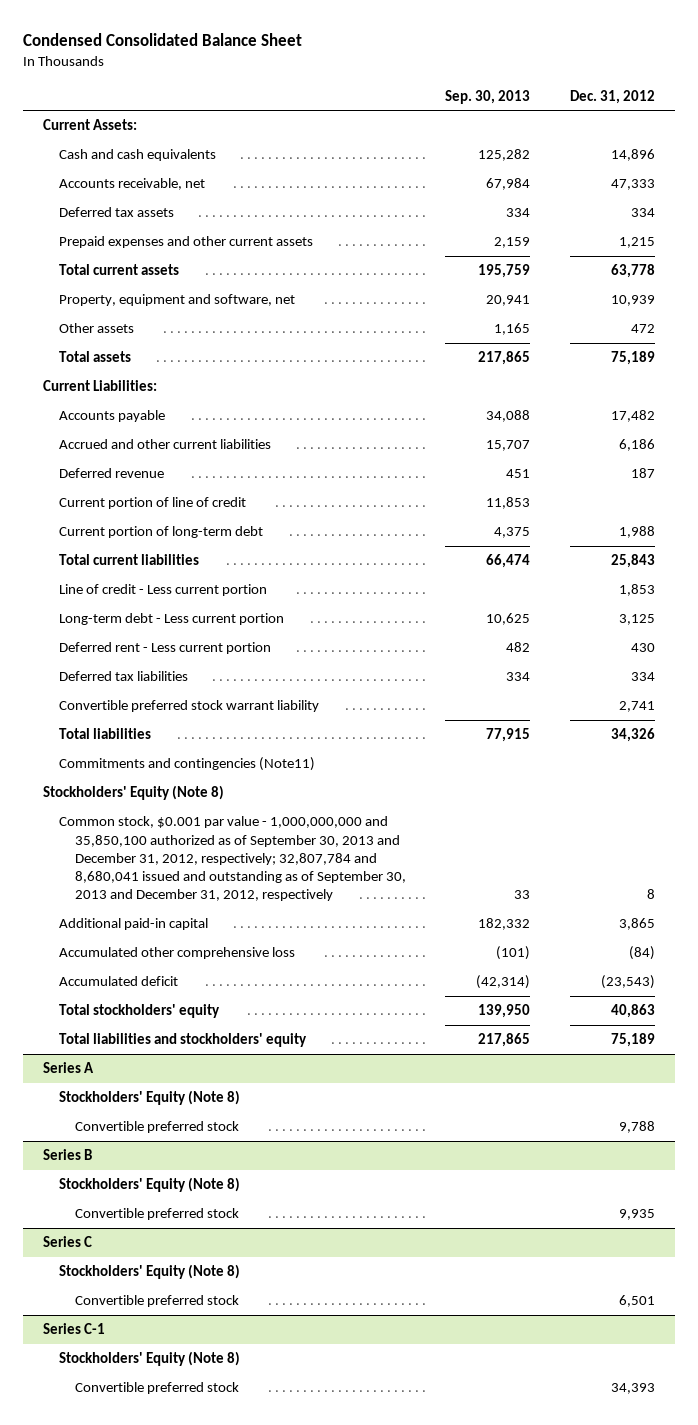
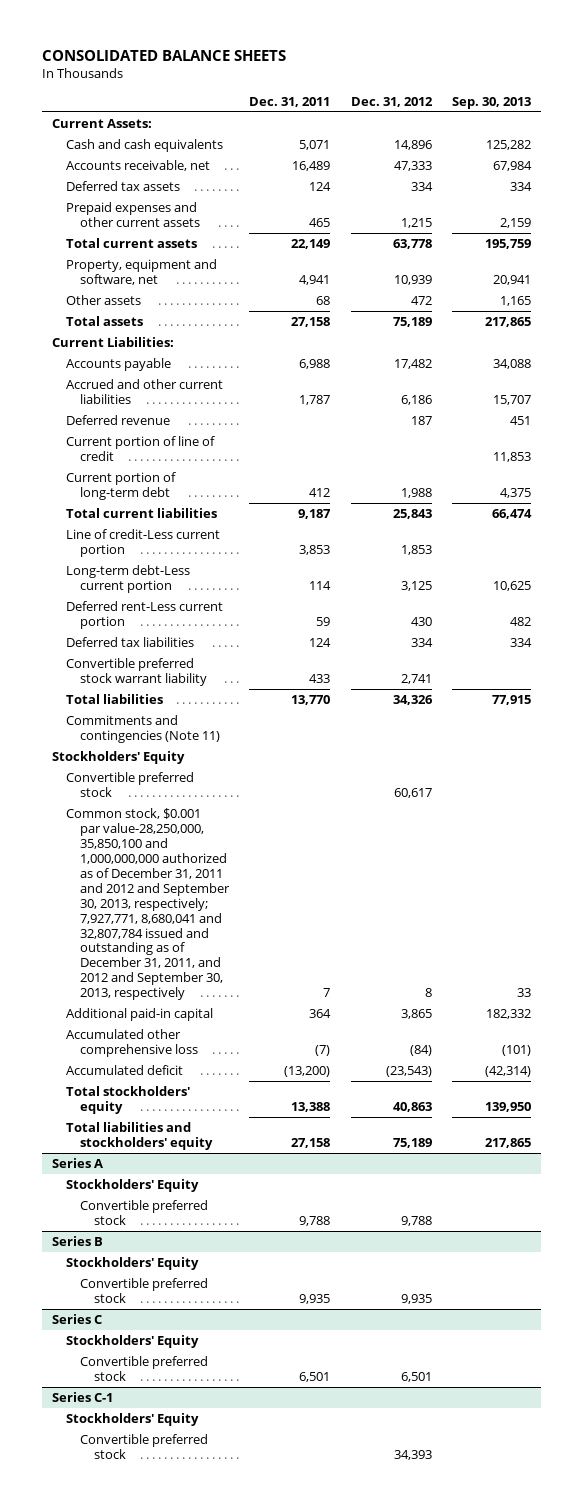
[23,33,303,47] Condensed Consolidated Balance Sheet -> [41,50,286,62] CONSOLIDATED BALANCE SHEETS
none -> [249,96,331,107] Dec. 31, 2011
[58,584,267,597] Line of credit - Less current portion -> [66,529,221,557] Line of credit-Less current portion
[58,613,284,626] Long-term debt - Less current portion -> [66,565,191,593] Long-term debt-Less current portion
[58,642,271,655] Deferred rent - Less current portion -> [66,601,224,629] Deferred rent-Less current portion
[58,757,315,772] Commitments and contingencies (Note11) -> [66,715,221,743] Commitments and contingencies (Note 11)
[42,785,224,801] Stockholders' Equity (Note 8) -> [52,751,186,765] Stockholders' Equity
none -> [66,772,195,797] Convertible preferred stock
[58,816,406,901] Common stock, $0.001 par value - 1,000,000,000 and 35,850,100 authorized as of September 30, 2013 and December 31, 2012, respectively; 32,807,784 and 8,680,041 issued and outstanding as of September 30, 2013 and December 31, 2012, respectively -> [66,808,231,1001] Common stock, $0.001 par value-28,250,000, 35,850,100 and 1,000,000,000 authorized as of December 31, 2011 and 2012 and September 30, 2013, respectively; 7,927,771, 8,680,041 and 32,807,784 issued and outstanding as of December 31, 2011, and 2012 and September 30, 2013, respectively
[58,1090,240,1106] Stockholders' Equity (Note 8) -> [66,1179,200,1193] Stockholders' Equity
[58,1177,240,1193] Stockholders' Equity (Note 8) -> [66,1257,200,1271] Stockholders' Equity
[58,1264,240,1280] Stockholders' Equity (Note 8) -> [66,1335,200,1349] Stockholders' Equity
[58,1351,240,1367] Stockholders' Equity (Note 8) -> [66,1413,200,1427] Stockholders' Equity

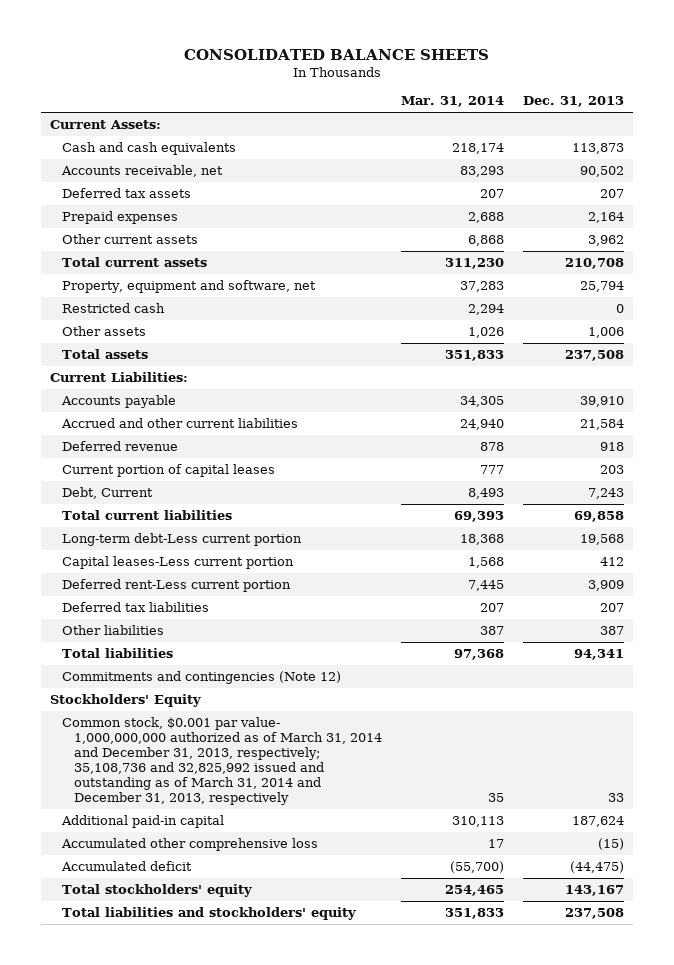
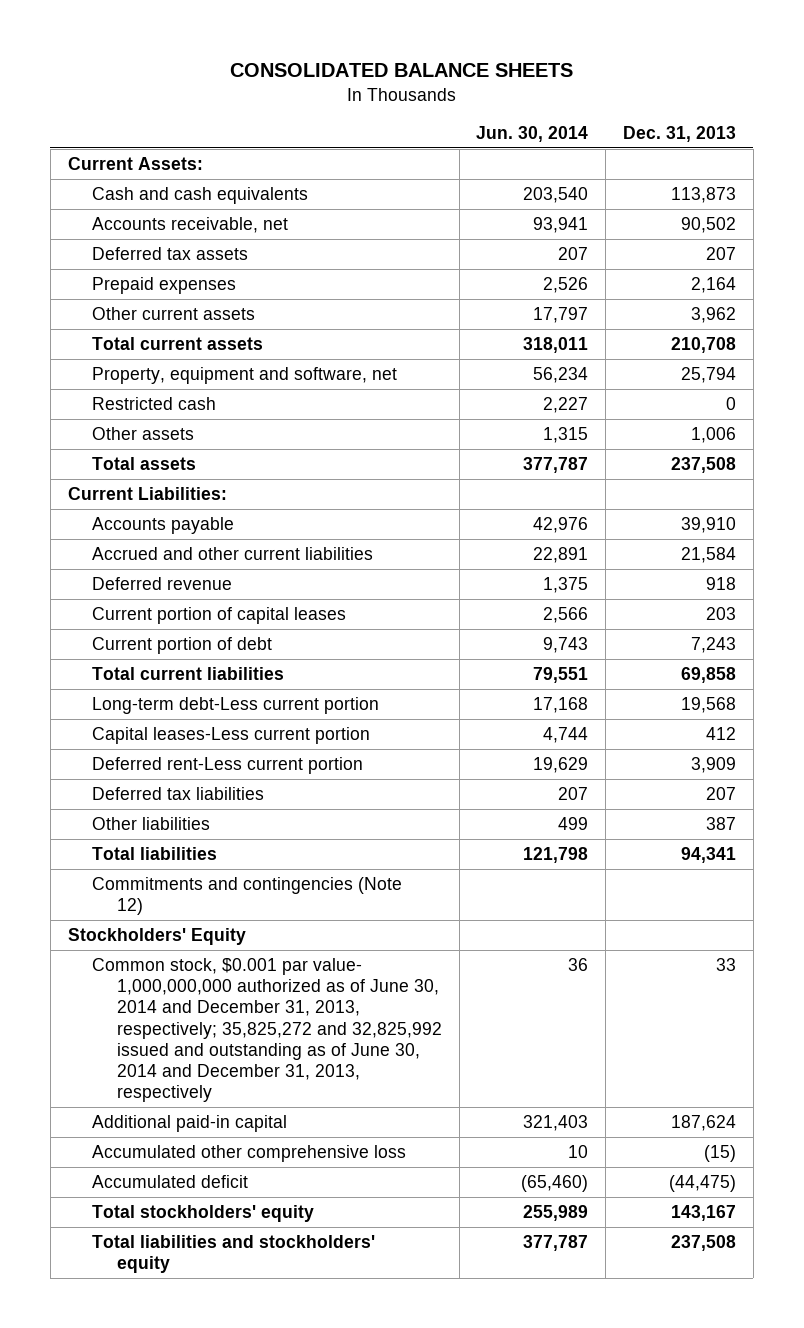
[400,96,504,108] Mar. 31, 2014 -> none
none -> [476,125,589,142] Jun. 30, 2014
[62,486,154,499] Debt, Current -> [92,637,273,655] Current portion of debt
[62,716,382,805] Common stock, $0.001 par value- 1,000,000,000 authorized as of March 31, 2014 and December 31, 2013, respectively; 35,108,736 and 32,825,992 issued and outstanding as of March 31, 2014 and December 31, 2013, respectively -> [92,958,442,1103] Common stock, $0.001 par value- 1,000,000,000 authorized as of June 30, 2014 and December 31, 2013, respectively; 35,825,272 and 32,825,992 issued and outstanding as of June 30, 2014 and December 31, 2013, respectively

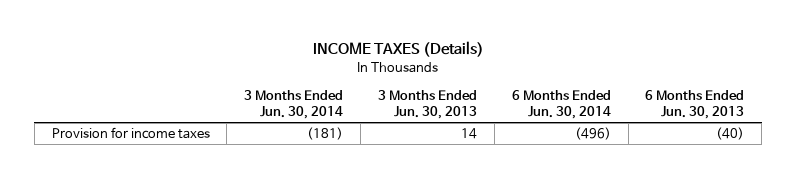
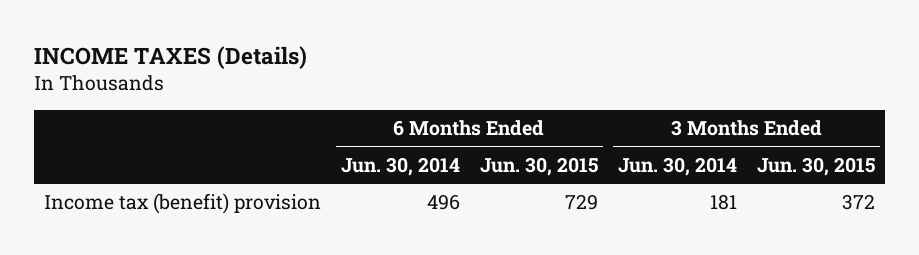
[377,89,477,120] 3 Months Ended Jun. 30, 2013 -> none
[645,89,745,120] 6 Months Ended Jun. 30, 2013 -> none
none -> [480,156,599,176] Jun. 30, 2015
none -> [757,156,876,176] Jun. 30, 2015
[51,127,210,140] Provision for income taxes -> [43,193,321,215] Income tax (benefit) provision
[307,127,344,141] (181) -> [710,194,738,211] 181
[574,127,611,141] (496) -> [426,194,460,211] 496

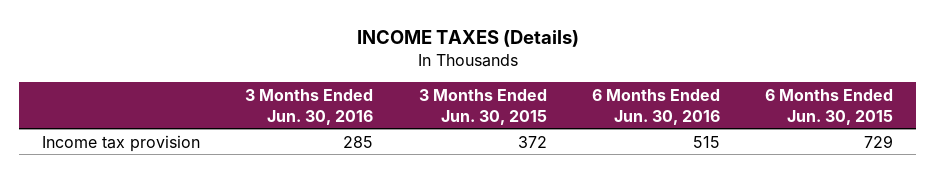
[340,156,460,176] Jun. 30, 2014 -> none
[618,156,738,176] Jun. 30, 2014 -> none
none -> [245,88,374,125] 3 Months Ended Jun. 30, 2016
none -> [591,88,720,125] 6 Months Ended Jun. 30, 2016
[43,193,321,215] Income tax (benefit) provision -> [42,134,201,152] Income tax provision

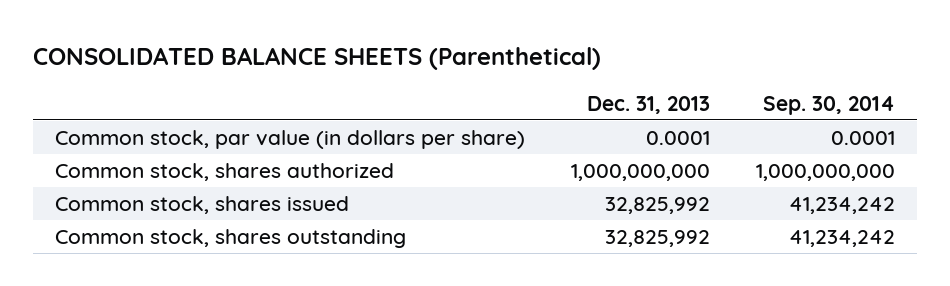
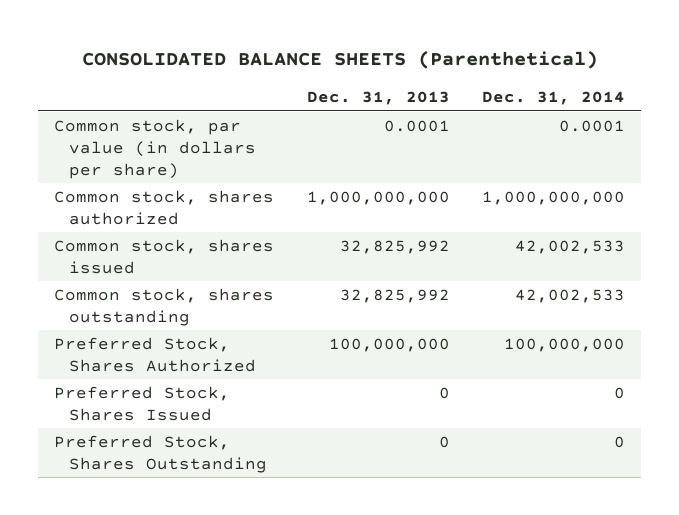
[762,95,895,115] Sep. 30, 2014 -> none
none -> [481,91,625,106] Dec. 31, 2014
none -> [54,336,256,372] Preferred Stock, Shares Authorized
none -> [54,385,231,421] Preferred Stock, Shares Issued
none -> [54,434,267,473] Preferred Stock, Shares Outstanding

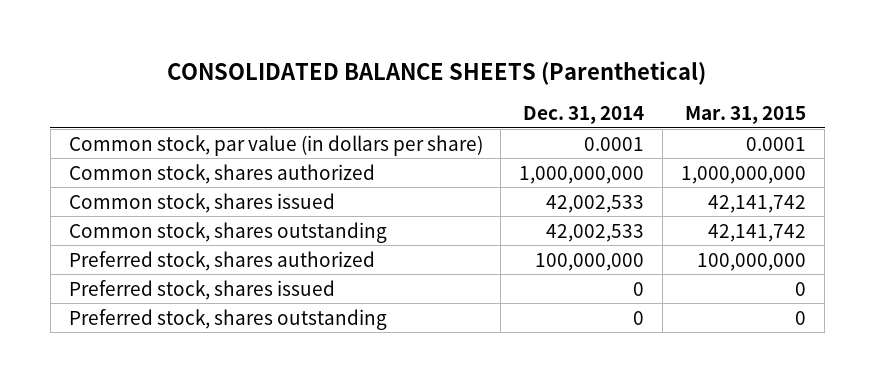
[306,91,450,106] Dec. 31, 2013 -> none
none -> [685,106,807,125] Mar. 31, 2015
[54,336,256,372] Preferred Stock, Shares Authorized -> [68,250,375,271] Preferred stock, shares authorized
[54,385,231,421] Preferred Stock, Shares Issued -> [68,279,335,300] Preferred stock, shares issued
[54,434,267,473] Preferred Stock, Shares Outstanding -> [68,308,387,330] Preferred stock, shares outstanding

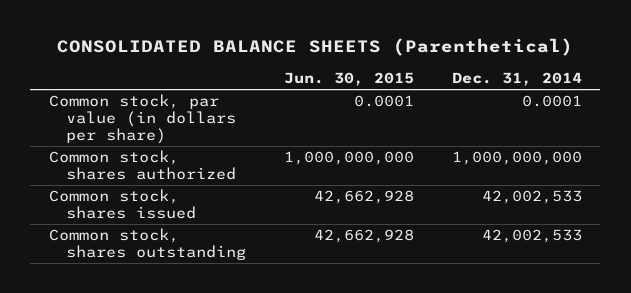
[685,106,807,125] Mar. 31, 2015 -> none
none -> [283,72,414,87] Jun. 30, 2015
[68,250,375,271] Preferred stock, shares authorized -> none
[68,279,335,300] Preferred stock, shares issued -> none
[68,308,387,330] Preferred stock, shares outstanding -> none

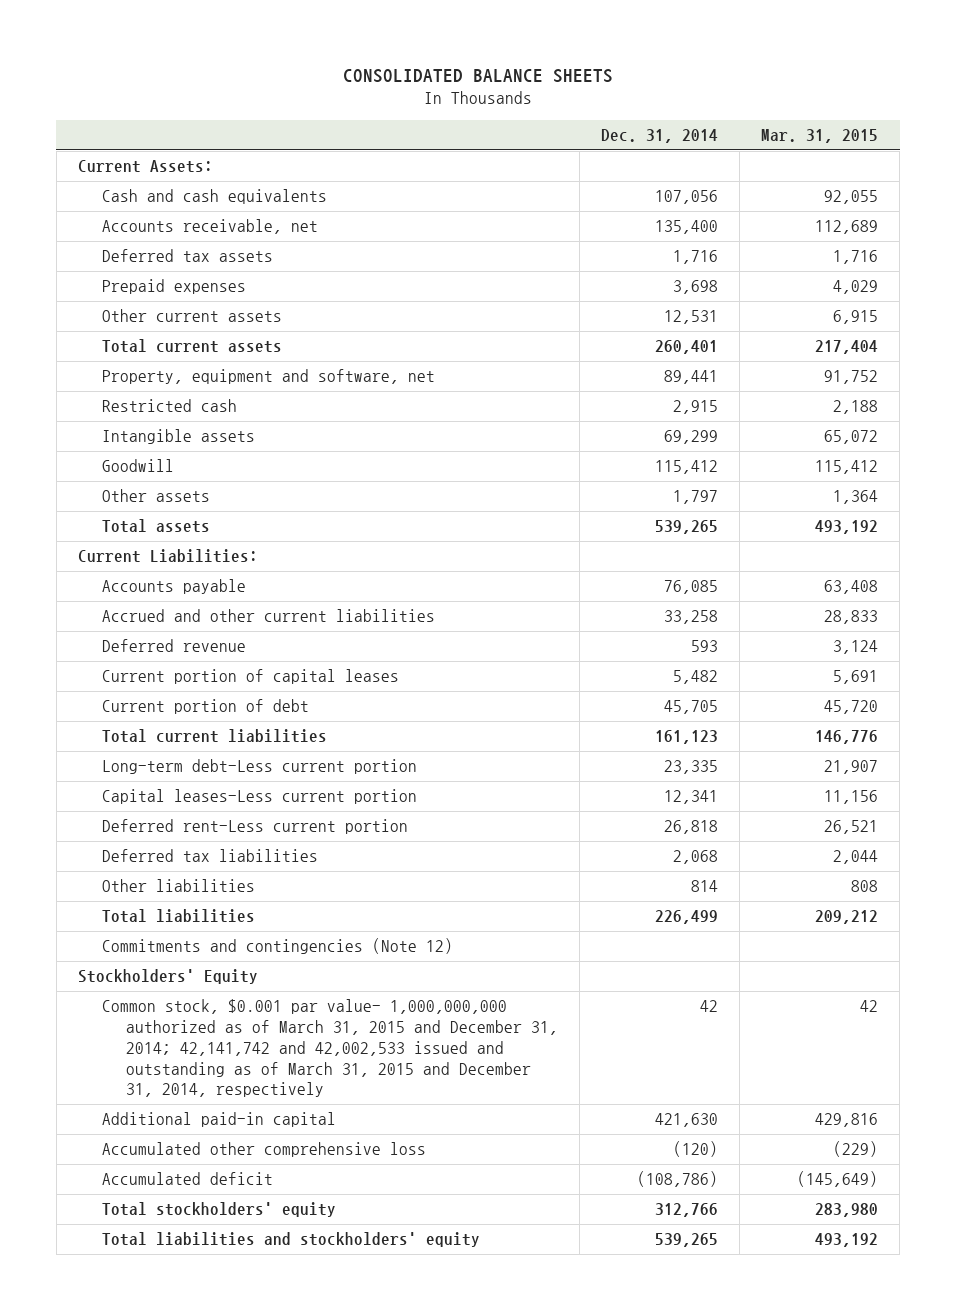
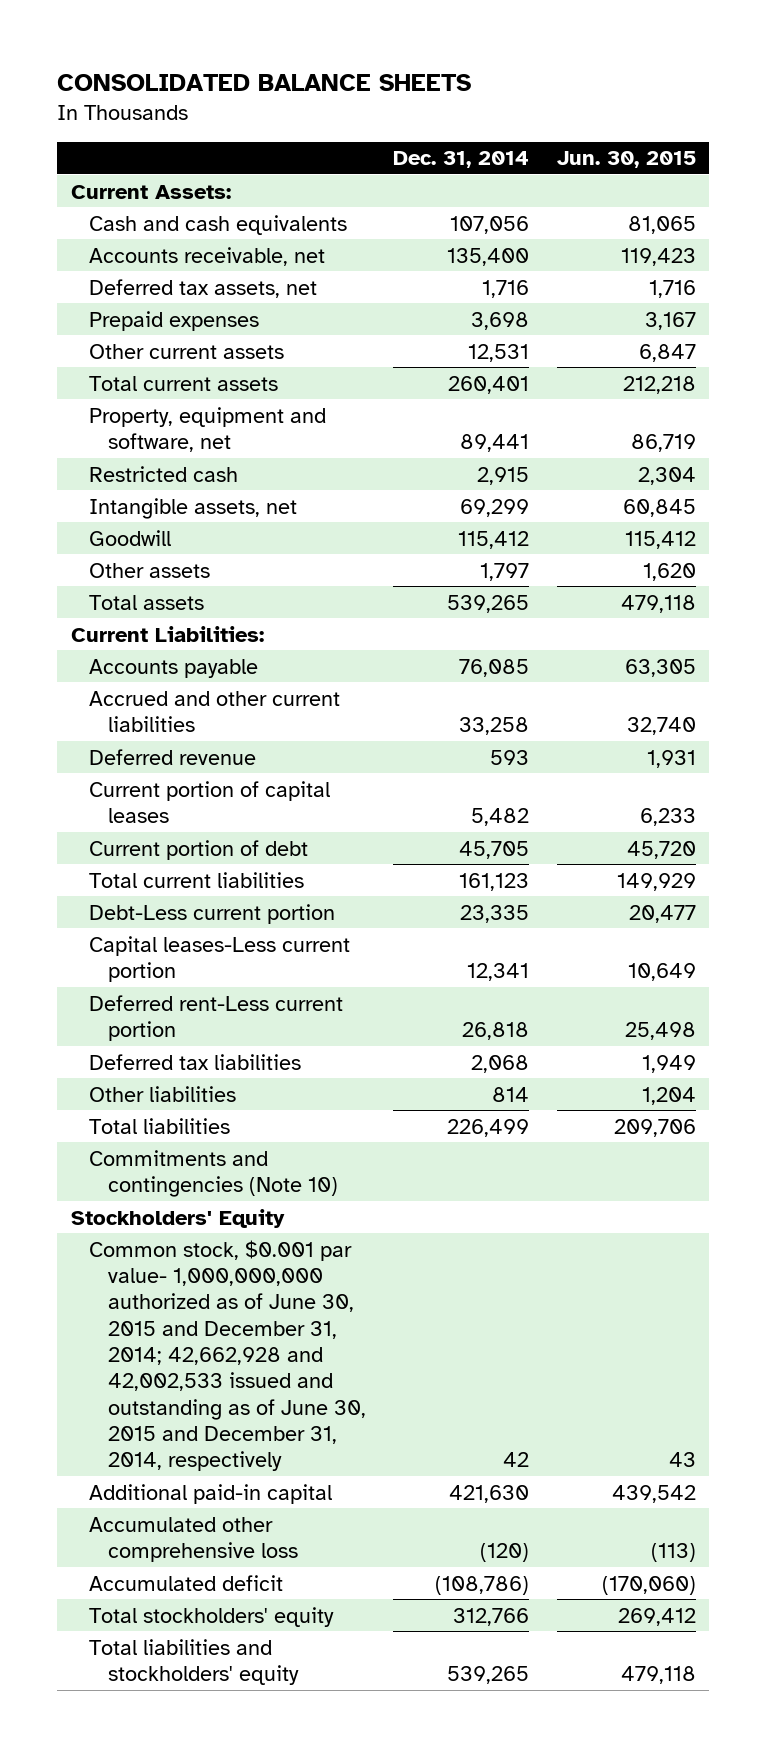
[761,128,879,143] Mar. 31, 2015 -> none
none -> [556,151,696,169] Jun. 30, 2015
[101,249,273,263] Deferred tax assets -> [89,278,318,298] Deferred tax assets, net
[101,429,255,445] Intangible assets -> [89,497,298,519] Intangible assets, net
[101,759,417,775] Long-term debt-Less current portion -> [89,903,336,924] Debt-Less current portion
[101,938,453,955] Commitments and contingencies (Note 12) -> [89,1149,338,1197] Commitments and contingencies (Note 10)
[101,999,559,1098] Common stock, $0.001 par value- 1,000,000,000 authorized as of March 31, 2015 and December 31, 2014; 42,141,742 and 42,002,533 issued and outstanding as of March 31, 2015 and December 31, 2014, respectively -> [89,1239,366,1472] Common stock, $0.001 par value- 1,000,000,000 authorized as of June 30, 2015 and December 31, 2014; 42,662,928 and 42,002,533 issued and outstanding as of June 30, 2015 and December 31, 2014, respectively

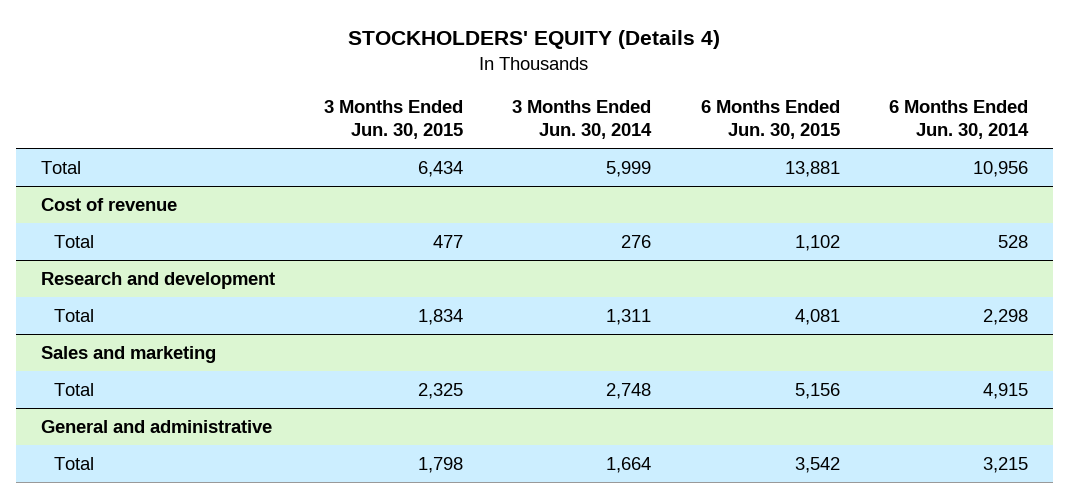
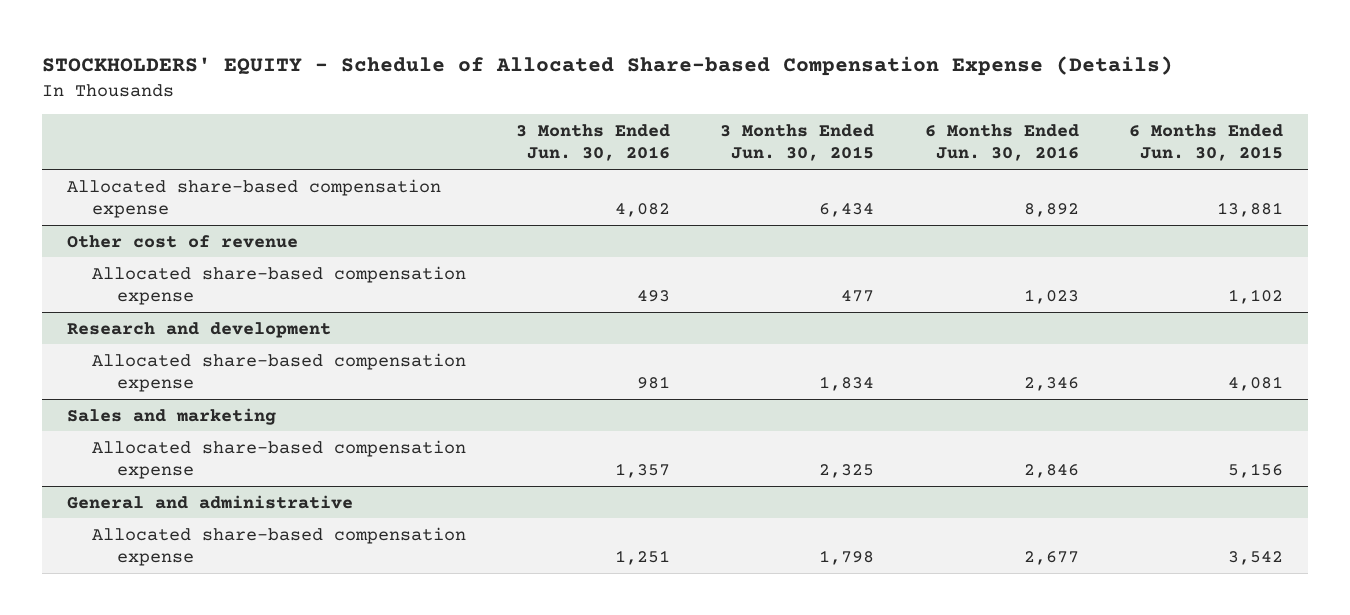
[348,29,721,49] STOCKHOLDERS' EQUITY (Details 4) -> [42,55,1174,76] STOCKHOLDERS' EQUITY - Schedule of Allocated Share-based Compensation Expense (Details)
[512,99,653,140] 3 Months Ended Jun. 30, 2014 -> none
[889,99,1030,140] 6 Months Ended Jun. 30, 2014 -> none
none -> [516,123,671,162] 3 Months Ended Jun. 30, 2016
none -> [924,123,1079,162] 6 Months Ended Jun. 30, 2016
[40,160,81,174] Total -> [67,178,442,218] Allocated share-based compensation expense
[40,197,177,211] Cost of revenue -> [67,234,299,248] Other cost of revenue
[54,234,95,248] Total -> [92,265,467,305] Allocated share-based compensation expense
[54,308,95,322] Total -> [92,352,467,392] Allocated share-based compensation expense
[54,382,95,396] Total -> [92,439,467,479] Allocated share-based compensation expense
[54,456,95,470] Total -> [92,526,467,566] Allocated share-based compensation expense

